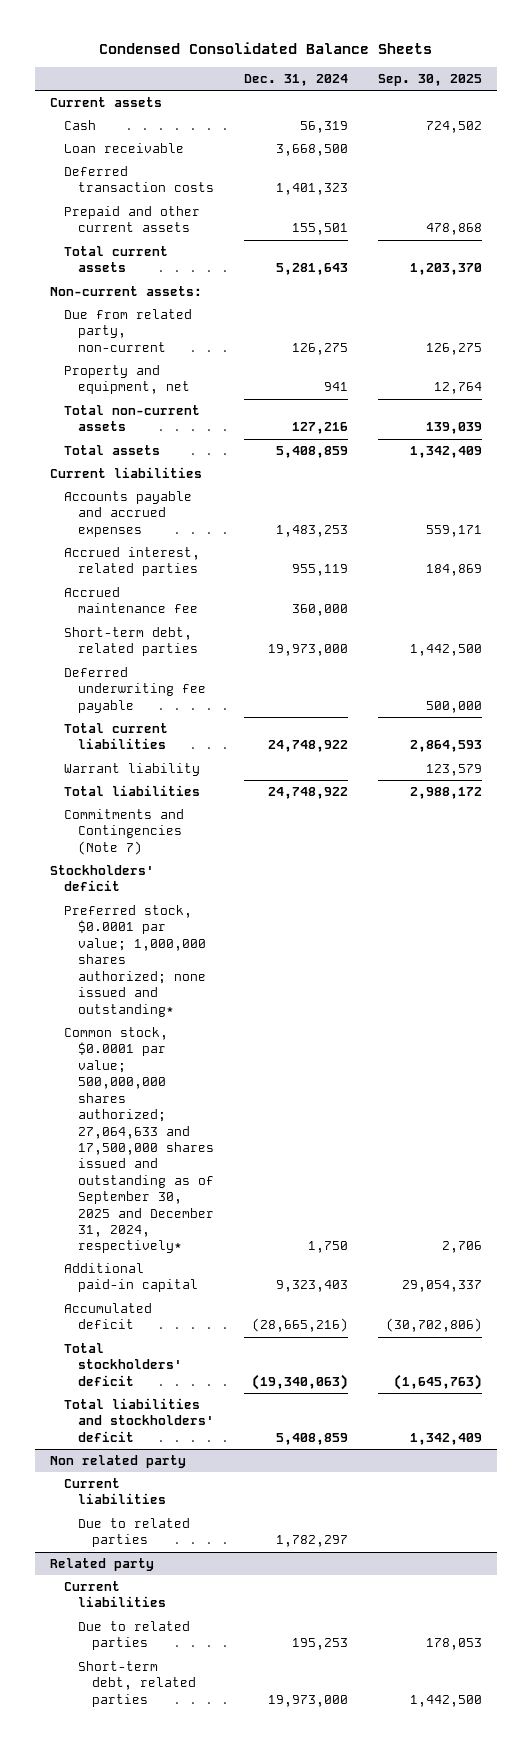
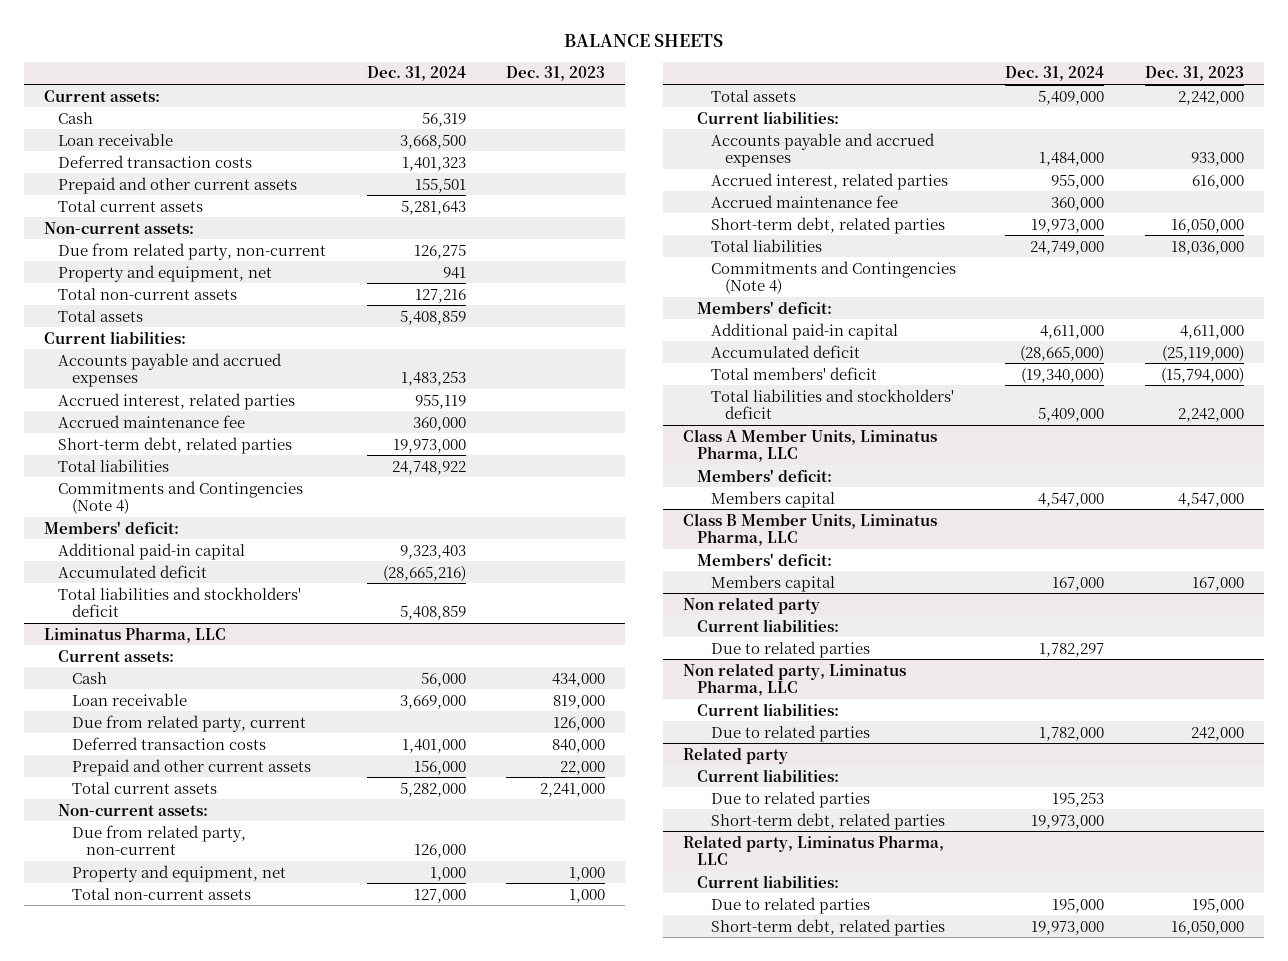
[98,42,432,55] Condensed Consolidated Balance Sheets -> [563,33,723,47] BALANCE SHEETS
[378,74,483,87] Sep. 30, 2025 -> none
none -> [506,66,606,82] Dec. 31, 2023
[49,97,162,108] Current assets -> [44,89,161,102] Current assets:
[49,467,202,479] Current liabilities -> [44,330,187,344] Current liabilities:
[63,667,207,713] Deferred underwriting fee payable -> none
[63,723,168,750] Total current liabilities -> none
[63,763,200,777] Warrant liability -> none
[49,865,154,892] Stockholders' deficit -> none
[63,905,207,1017] Preferred stock, $0.0001 par value; 1,000,000 shares authorized; none issued and outstanding* -> none
[63,1027,215,1254] Common stock, $0.0001 par value; 500,000,000 shares authorized; 27,064,633 and 17,500,000 shares issued and outstanding as of September 30, 2025 and December 31, 2024, respectively* -> none
[63,809,184,855] Commitments and Contingencies (Note 7) -> [58,480,304,515] Commitments and Contingencies (Note 4)
none -> [44,520,180,534] Members' deficit:
[63,1343,183,1386] Total stockholders' deficit -> none
none -> [44,626,227,643] Liminatus Pharma, LLC
none -> [58,649,175,662] Current assets:
none -> [72,671,108,684] Cash
none -> [72,692,188,706] Loan receivable
none -> [72,714,307,732] Due from related party, current
none -> [72,736,267,750] Deferred transaction costs
none -> [72,758,312,776] Prepaid and other current assets
none -> [72,781,218,794] Total current assets
none -> [58,803,209,816] Non-current assets:
none -> [72,824,247,856] Due from related party, non-current
none -> [72,864,287,882] Property and equipment, net
none -> [72,887,252,900] Total non-current assets
none -> [711,89,797,102] Total assets
none -> [696,110,839,124] Current liabilities:
none -> [711,132,936,168] Accounts payable and accrued expenses
none -> [711,172,949,190] Accrued interest, related parties
none -> [711,194,899,208] Accrued maintenance fee
none -> [711,216,946,234] Short-term debt, related parties
none -> [711,238,823,252] Total liabilities
none -> [711,260,957,295] Commitments and Contingencies (Note 4)
none -> [696,300,832,314] Members' deficit:
none -> [711,322,899,340] Additional paid-in capital
none -> [711,344,861,358] Accumulated deficit
none -> [711,366,878,380] Total members' deficit
none -> [711,388,955,420] Total liabilities and stockholders' deficit
none -> [682,428,937,463] Class A Member Units, Liminatus Pharma, LLC
none -> [696,468,832,482] Members' deficit:
none -> [711,490,836,508] Members capital
none -> [682,512,937,547] Class B Member Units, Liminatus Pharma, LLC
none -> [696,552,832,566] Members' deficit:
none -> [711,574,836,592] Members capital
[63,1478,167,1505] Current liabilities -> [696,618,839,632] Current liabilities:
none -> [682,662,906,697] Non related party, Liminatus Pharma, LLC
none -> [696,702,839,716] Current liabilities:
none -> [711,724,871,742] Due to related parties
[63,1581,167,1608] Current liabilities -> [696,768,839,782] Current liabilities:
none -> [682,834,944,866] Related party, Liminatus Pharma, LLC
none -> [696,874,839,888] Current liabilities:
none -> [711,896,871,914] Due to related parties
none -> [711,918,946,936] Short-term debt, related parties

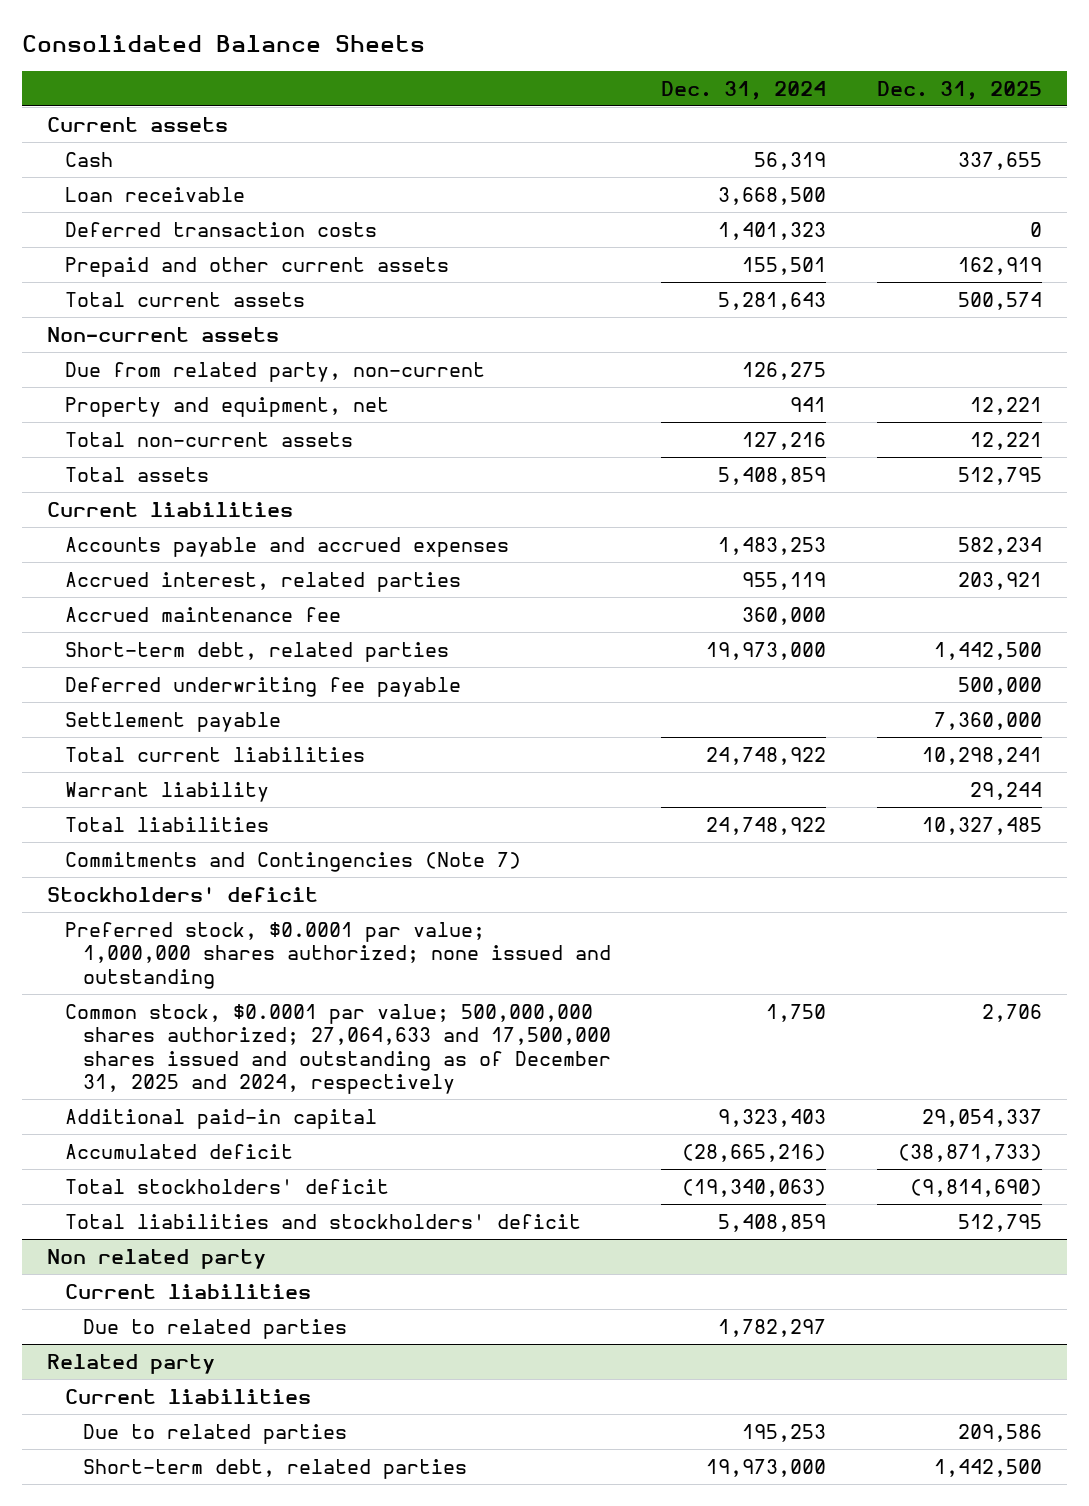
[563,33,723,47] BALANCE SHEETS -> [21,34,425,52] Consolidated Balance Sheets
[506,66,606,82] Dec. 31, 2023 -> none
none -> [877,80,1043,100] Dec. 31, 2025
[44,89,161,102] Current assets: -> [47,116,229,132] Current assets
[44,221,195,234] Non-current assets: -> [47,326,280,342] Non-current assets
[44,330,187,344] Current liabilities: -> [47,501,294,517] Current liabilities
none -> [64,676,461,697] Deferred underwriting fee payable
none -> [64,711,281,732] Settlement payable
none -> [64,746,365,762] Total current liabilities
none -> [64,781,269,802] Warrant liability
[44,520,180,534] Members' deficit: -> none
[58,480,304,515] Commitments and Contingencies (Note 4) -> [64,851,521,872] Commitments and Contingencies (Note 7)
none -> [47,886,319,902] Stockholders' deficit
none -> [64,921,611,989] Preferred stock, $0.0001 par value; 1,000,000 shares authorized; none issued and outstanding
none -> [64,1003,611,1094] Common stock, $0.0001 par value; 500,000,000 shares authorized; 27,064,633 and 17,500,000 shares issued and outstanding as of December 31, 2025 and 2024, respectively
none -> [64,1178,389,1194] Total stockholders' deficit
[44,626,227,643] Liminatus Pharma, LLC -> none
[58,649,175,662] Current assets: -> none
[72,671,108,684] Cash -> none
[72,692,188,706] Loan receivable -> none
[72,714,307,732] Due from related party, current -> none
[72,736,267,750] Deferred transaction costs -> none
[72,758,312,776] Prepaid and other current assets -> none
[72,781,218,794] Total current assets -> none
[58,803,209,816] Non-current assets: -> none
[72,824,247,856] Due from related party, non-current -> none
[72,864,287,882] Property and equipment, net -> none
[72,887,252,900] Total non-current assets -> none
[711,89,797,102] Total assets -> none
[696,110,839,124] Current liabilities: -> none
[711,132,936,168] Accounts payable and accrued expenses -> none
[711,172,949,190] Accrued interest, related parties -> none
[711,194,899,208] Accrued maintenance fee -> none
[711,216,946,234] Short-term debt, related parties -> none
[711,238,823,252] Total liabilities -> none
[711,260,957,295] Commitments and Contingencies (Note 4) -> none
[696,300,832,314] Members' deficit: -> none
[711,322,899,340] Additional paid-in capital -> none
[711,344,861,358] Accumulated deficit -> none
[711,366,878,380] Total members' deficit -> none
[711,388,955,420] Total liabilities and stockholders' deficit -> none
[682,428,937,463] Class A Member Units, Liminatus Pharma, LLC -> none
[696,468,832,482] Members' deficit: -> none
[711,490,836,508] Members capital -> none
[682,512,937,547] Class B Member Units, Liminatus Pharma, LLC -> none
[696,552,832,566] Members' deficit: -> none
[711,574,836,592] Members capital -> none
[696,618,839,632] Current liabilities: -> [64,1283,311,1299] Current liabilities
[682,662,906,697] Non related party, Liminatus Pharma, LLC -> none
[696,702,839,716] Current liabilities: -> none
[711,724,871,742] Due to related parties -> none
[696,768,839,782] Current liabilities: -> [64,1388,311,1404] Current liabilities
[682,834,944,866] Related party, Liminatus Pharma, LLC -> none
[696,874,839,888] Current liabilities: -> none
[711,896,871,914] Due to related parties -> none
[711,918,946,936] Short-term debt, related parties -> none

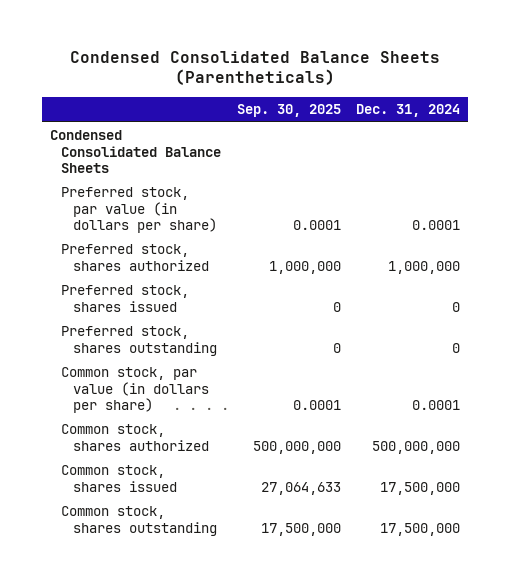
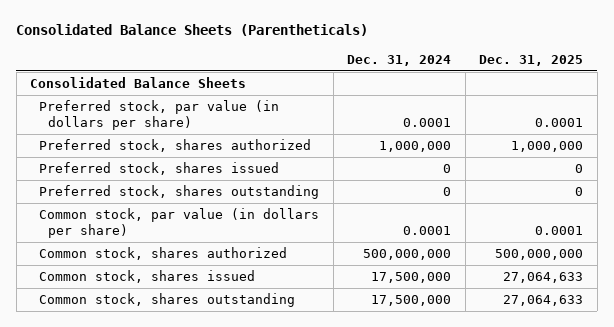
[70,50,441,86] Condensed Consolidated Balance Sheets (Parentheticals) -> [16,24,369,37] Consolidated Balance Sheets (Parentheticals)
[236,104,341,118] Sep. 30, 2025 -> none
none -> [479,54,584,66] Dec. 31, 2025
[49,130,222,173] Condensed Consolidated Balance Sheets -> [30,76,247,88] Consolidated Balance Sheets

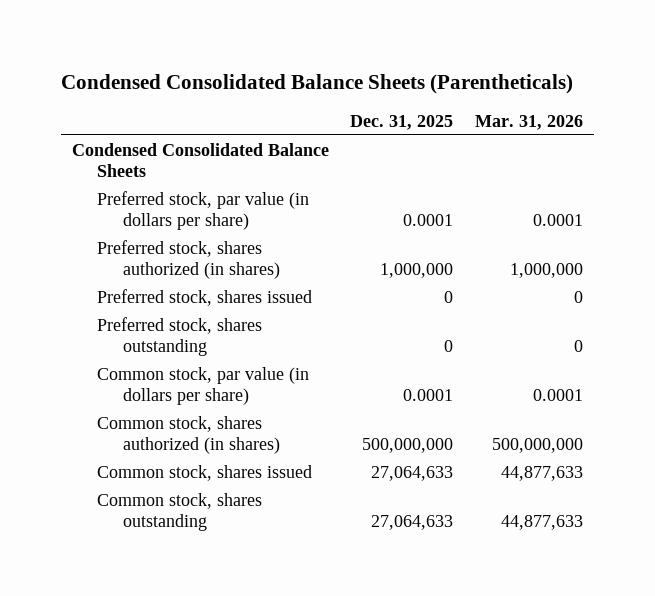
[16,24,369,37] Consolidated Balance Sheets (Parentheticals) -> [60,73,573,94] Condensed Consolidated Balance Sheets (Parentheticals)
[347,54,452,66] Dec. 31, 2024 -> none
none -> [475,114,584,130] Mar. 31, 2026
[30,76,247,88] Consolidated Balance Sheets -> [71,142,329,177] Condensed Consolidated Balance Sheets
[39,138,312,152] Preferred stock, shares authorized -> [97,239,281,279] Preferred stock, shares authorized (in shares)
[39,246,288,260] Common stock, shares authorized -> [97,415,281,454] Common stock, shares authorized (in shares)

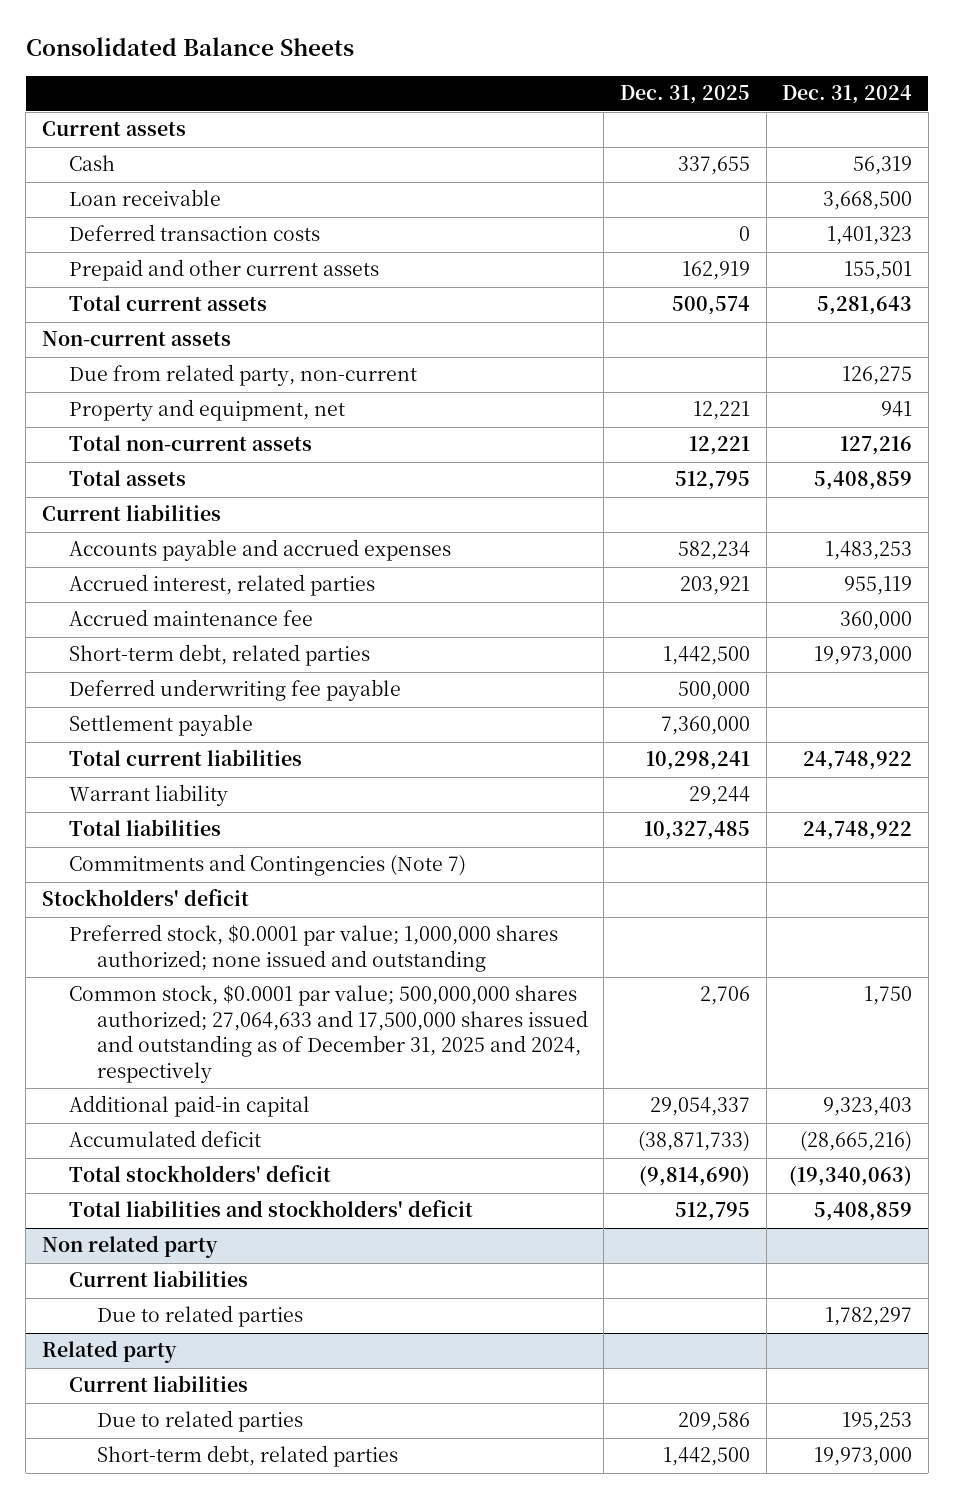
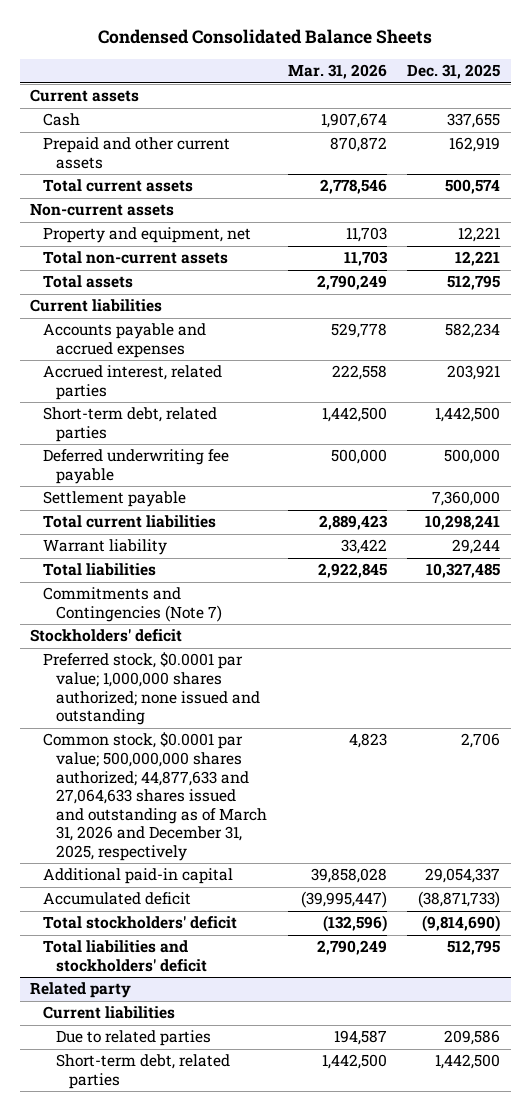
[25,37,354,57] Consolidated Balance Sheets -> [98,29,433,45] Condensed Consolidated Balance Sheets
[782,85,913,105] Dec. 31, 2024 -> none
none -> [287,64,387,80] Mar. 31, 2026
[69,189,222,207] Loan receivable -> none
[69,224,321,242] Deferred transaction costs -> none
[69,364,418,387] Due from related party, non-current -> none
[69,609,314,627] Accrued maintenance fee -> none
[69,985,588,1083] Common stock, $0.0001 par value; 500,000,000 shares authorized; 27,064,633 and 17,500,000 shares issued and outstanding as of December 31, 2025 and 2024, respectively -> [43,732,267,862] Common stock, $0.0001 par value; 500,000,000 shares authorized; 44,877,633 and 27,064,633 shares issued and outstanding as of March 31, 2026 and December 31, 2025, respectively
[41,1235,218,1259] Non related party -> none
[69,1270,249,1288] Current liabilities -> none
[96,1305,303,1328] Due to related parties -> none

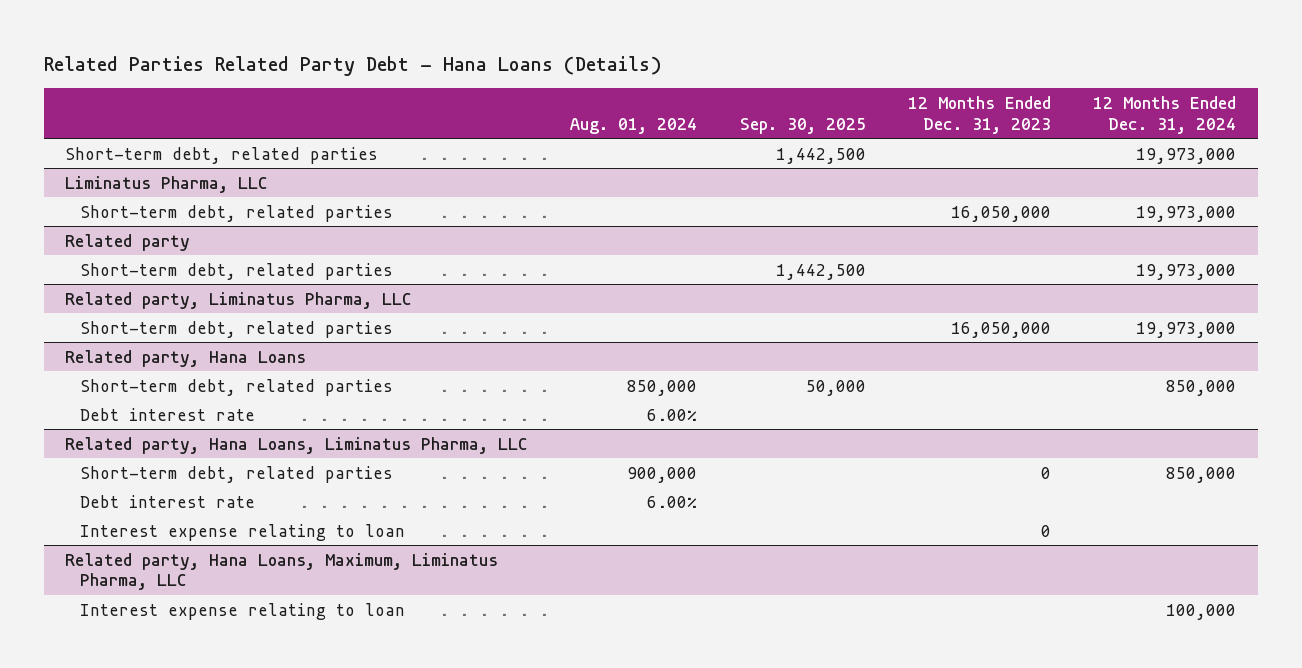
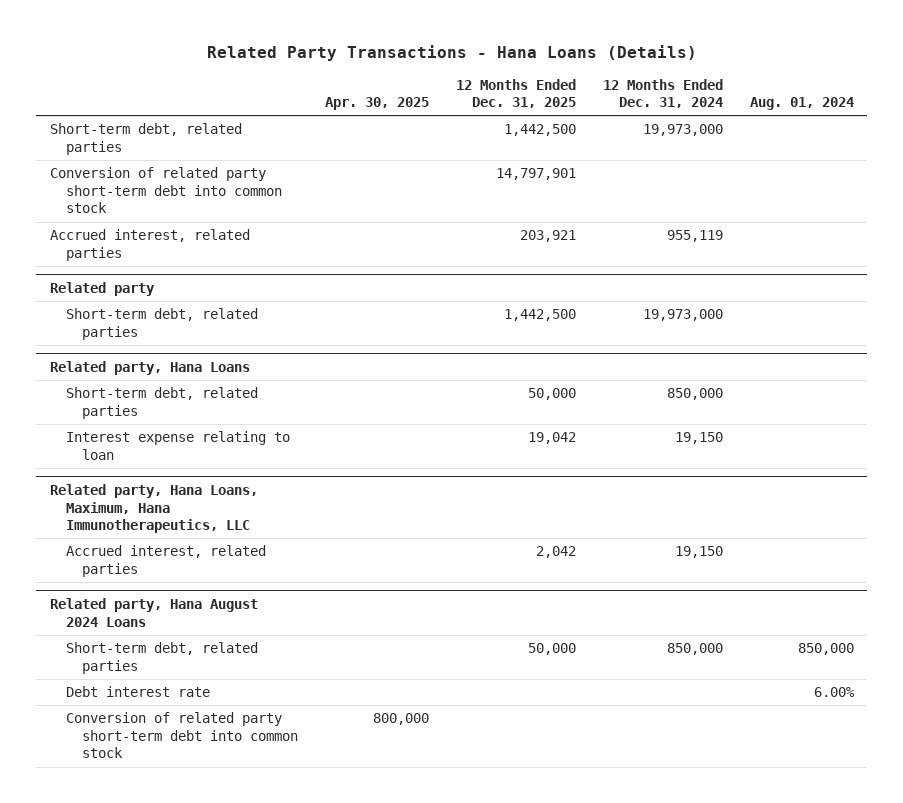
[43,55,662,76] Related Parties Related Party Debt - Hana Loans (Details) -> [206,44,697,61] Related Party Transactions - Hana Loans (Details)
[739,117,866,134] Sep. 30, 2025 -> none
[908,96,1052,134] 12 Months Ended Dec. 31, 2023 -> none
none -> [324,97,429,111] Apr. 30, 2025
none -> [455,78,576,109] 12 Months Ended Dec. 31, 2025
[65,175,269,193] Liminatus Pharma, LLC -> none
[79,204,393,222] Short-term debt, related parties -> none
none -> [49,167,282,214] Conversion of related party short-term debt into common stock
none -> [49,229,250,261] Accrued interest, related parties
[65,291,413,309] Related party, Liminatus Pharma, LLC -> none
[79,320,393,338] Short-term debt, related parties -> none
none -> [65,387,258,419] Short-term debt, related parties
none -> [65,431,290,460] Interest expense relating to loan
none -> [49,483,258,534] Related party, Hana Loans, Maximum, Hana Immunotherapeutics, LLC
none -> [65,545,266,577] Accrued interest, related parties
none -> [49,597,258,627] Related party, Hana August 2024 Loans
[65,436,529,454] Related party, Hana Loans, Liminatus Pharma, LLC -> none
[79,465,393,483] Short-term debt, related parties -> none
[79,494,255,508] Debt interest rate -> none
[79,523,405,541] Interest expense relating to loan -> none
[65,552,499,591] Related party, Hana Loans, Maximum, Liminatus Pharma, LLC -> none
[79,602,405,620] Interest expense relating to loan -> none
none -> [65,712,299,759] Conversion of related party short-term debt into common stock

